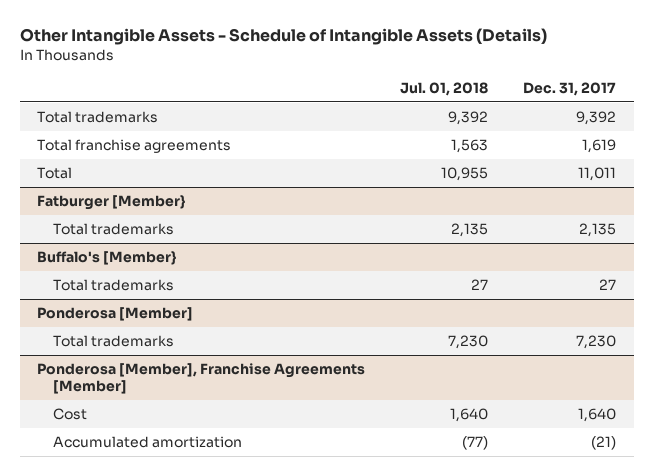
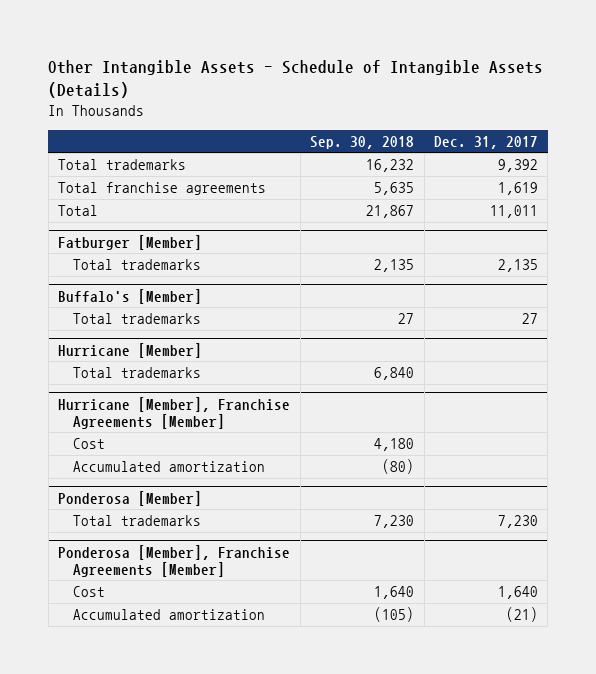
[400,81,489,96] Jul. 01, 2018 -> none
none -> [310,135,415,149] Sep. 30, 2018
[37,195,187,211] Fatburger [Member} -> [58,234,203,250] Fatburger [Member]
[37,251,178,266] Buffalo's [Member} -> [58,288,203,304] Buffalo's [Member]
none -> [58,342,203,358] Hurricane [Member]
none -> [72,367,201,379] Total trademarks
none -> [58,396,291,429] Hurricane [Member], Franchise Agreements [Member]
none -> [72,438,105,450] Cost
none -> [72,461,265,473] Accumulated amortization

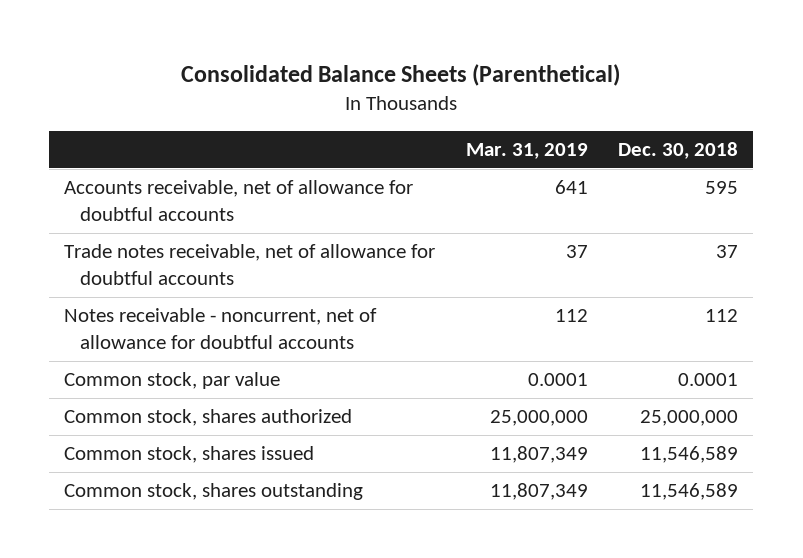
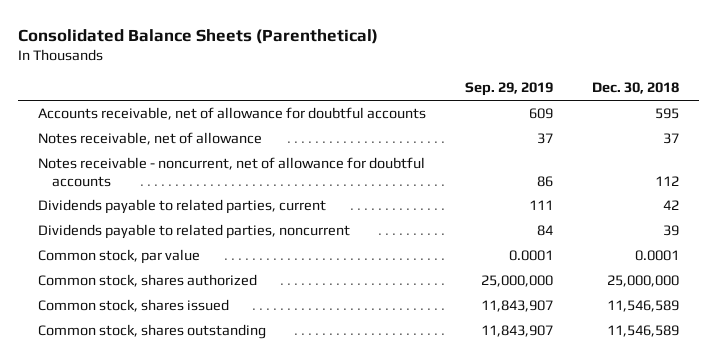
[465,143,588,160] Mar. 31, 2019 -> none
none -> [464,82,553,97] Sep. 29, 2019
[64,244,436,286] Trade notes receivable, net of allowance for doubtful accounts -> [37,132,262,146] Notes receivable, net of allowance
none -> [37,199,326,215] Dividends payable to related parties, current
none -> [37,224,350,240] Dividends payable to related parties, noncurrent

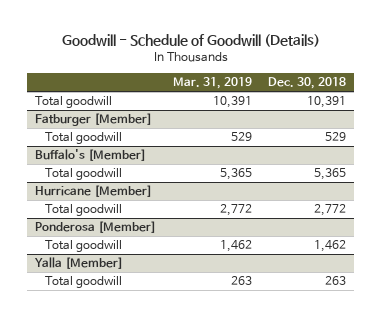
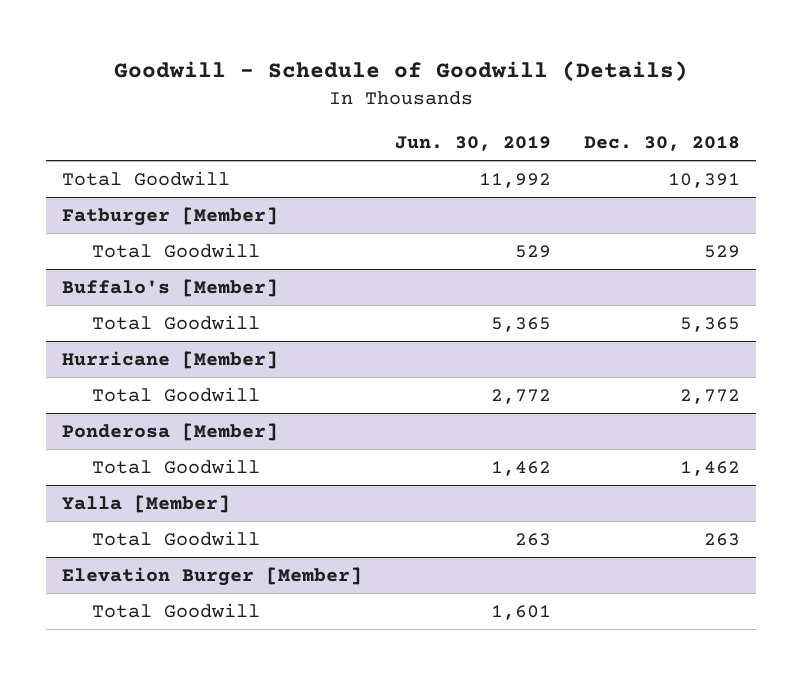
[172,77,252,90] Mar. 31, 2019 -> none
none -> [395,135,552,151] Jun. 30, 2019
[35,96,113,109] Total goodwill -> [62,170,231,186] Total Goodwill
[44,132,122,145] Total goodwill -> [92,242,261,258] Total Goodwill
[44,168,122,181] Total goodwill -> [92,314,261,330] Total Goodwill
[44,204,122,217] Total goodwill -> [92,386,261,402] Total Goodwill
[44,240,122,253] Total goodwill -> [92,458,261,474] Total Goodwill
[44,276,122,289] Total goodwill -> [92,530,261,546] Total Goodwill
none -> [62,566,363,586] Elevation Burger [Member]
none -> [92,602,261,618] Total Goodwill

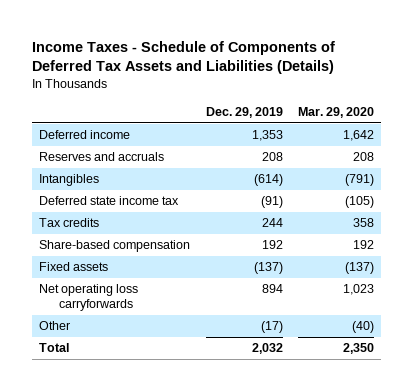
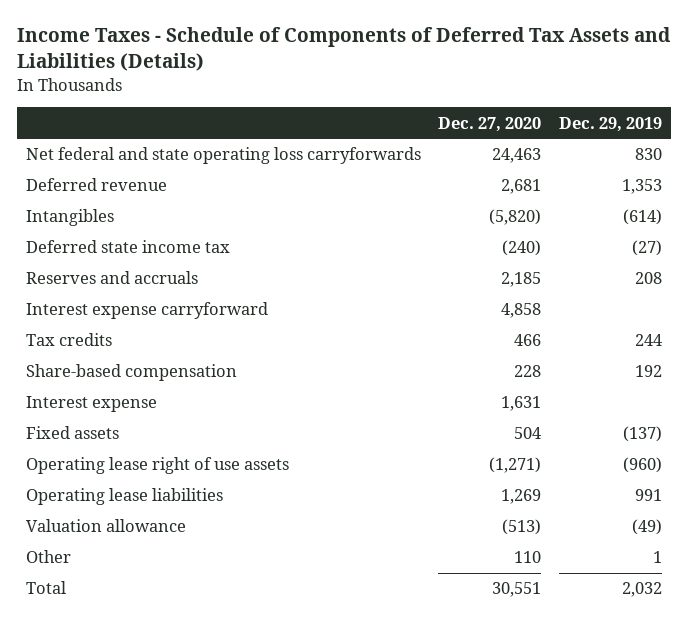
[297,107,374,119] Mar. 29, 2020 -> none
none -> [438,116,542,132] Dec. 27, 2020
none -> [25,147,421,165] Net federal and state operating loss carryforwards
[39,130,131,140] Deferred income -> [25,178,167,192] Deferred revenue
[260,196,283,209] (91) -> [631,240,662,257] (27)
[39,152,165,162] Reserves and accruals -> [25,271,198,285] Reserves and accruals
none -> [25,302,268,320] Interest expense carryforward
none -> [25,396,157,413] Interest expense
[39,284,139,312] Net operating loss carryforwards -> none
none -> [25,457,289,475] Operating lease right of use assets
none -> [25,488,223,506] Operating lease liabilities
none -> [25,519,186,533] Valuation allowance
[260,321,283,334] (17) -> [652,551,662,564] 1

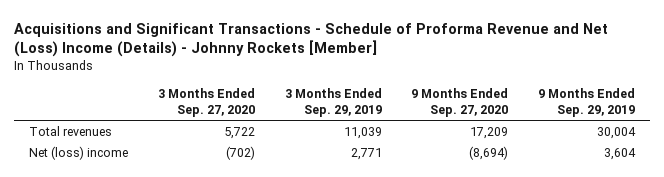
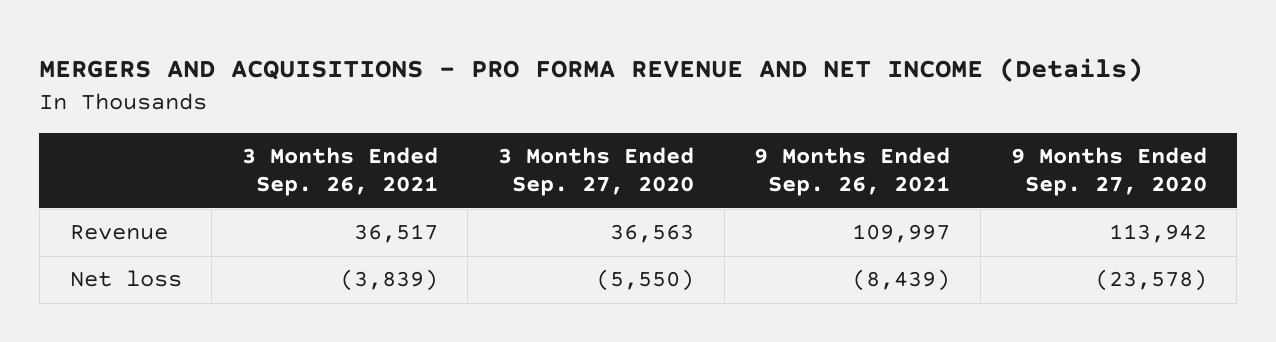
[14,22,609,58] Acquisitions and Significant Transactions - Schedule of Proforma Revenue and Net (Loss) Income (Details) - Johnny Rockets [Member] -> [39,57,1144,82] MERGERS AND ACQUISITIONS - PRO FORMA REVENUE AND NET INCOME (Details)
[284,87,382,117] 3 Months Ended Sep. 29, 2019 -> none
[538,87,636,117] 9 Months Ended Sep. 29, 2019 -> none
none -> [241,147,438,197] 3 Months Ended Sep. 26, 2021
none -> [754,147,951,197] 9 Months Ended Sep. 26, 2021
[29,126,113,137] Total revenues -> none
none -> [69,225,168,241] Revenue
[29,146,129,161] Net (loss) income -> [69,270,182,288] Net loss
[225,146,255,161] (702) -> [596,269,695,292] (5,550)
[469,146,509,161] (8,694) -> [1094,269,1207,292] (23,578)

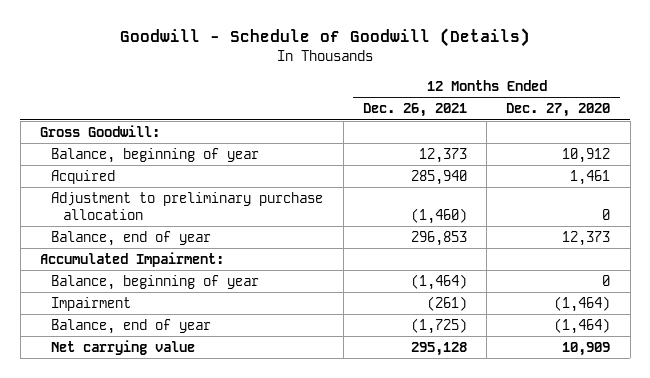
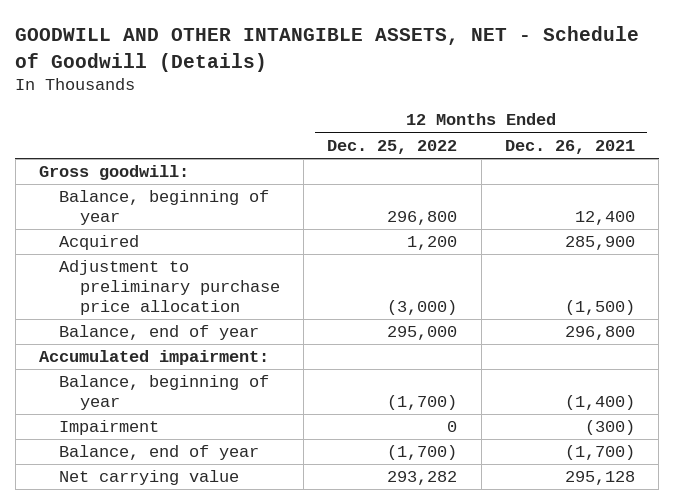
[120,27,531,47] Goodwill - Schedule of Goodwill (Details) -> [15,26,640,72] GOODWILL AND OTHER INTANGIBLE ASSETS, NET - Schedule of Goodwill (Details)
[506,103,611,118] Dec. 27, 2020 -> none
none -> [327,139,458,154] Dec. 25, 2022
[39,125,160,138] Gross Goodwill: -> [39,165,190,181] Gross goodwill:
[418,148,467,164] 12,373 -> [574,210,635,225] 12,400
[410,170,467,186] 285,940 -> [564,236,635,251] 285,900
[51,192,324,221] Adjustment to preliminary purchase allocation -> [59,260,280,315] Adjustment to preliminary purchase price allocation
[410,208,467,225] (1,460) -> [564,299,635,315] (1,500)
[410,231,467,247] 296,853 -> [564,326,635,341] 296,800
[39,252,224,268] Accumulated Impairment: -> [39,350,270,366] Accumulated impairment:
[410,274,467,291] (1,464) -> [564,394,635,410] (1,400)
[426,296,467,312] (261) -> [584,420,635,436] (300)
[410,318,467,335] (1,725) -> [564,445,635,461] (1,700)

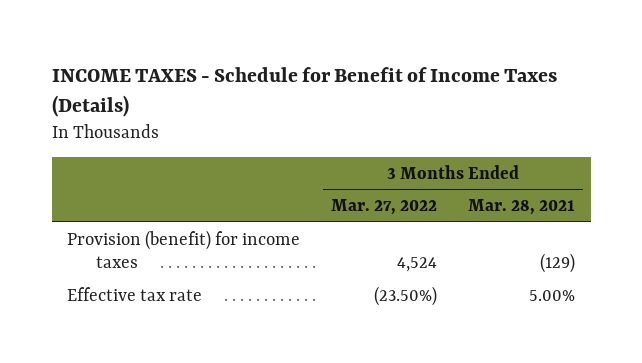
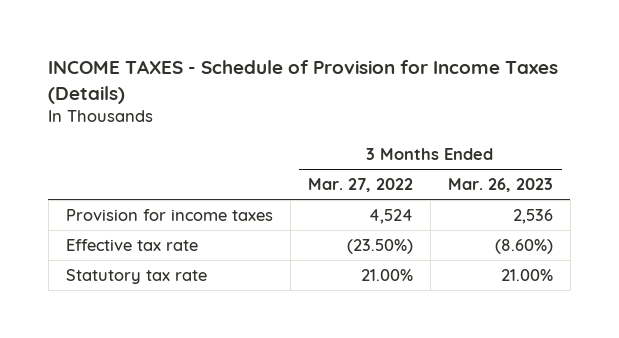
[51,66,557,117] INCOME TAXES - Schedule for Benefit of Income Taxes (Details) -> [48,59,559,104] INCOME TAXES - Schedule of Provision for Income Taxes (Details)
[468,199,576,216] Mar. 28, 2021 -> none
none -> [447,178,553,193] Mar. 26, 2023
[67,229,301,269] Provision (benefit) for income taxes -> [65,209,273,222] Provision for income taxes
none -> [65,269,207,285] Statutory tax rate

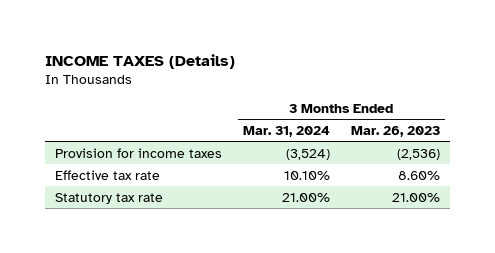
[48,59,559,104] INCOME TAXES - Schedule of Provision for Income Taxes (Details) -> [45,53,236,69] INCOME TAXES (Details)
[307,178,413,193] Mar. 27, 2022 -> none
none -> [243,125,331,137] Mar. 31, 2024
[512,209,553,225] 2,536 -> [396,148,440,160] (2,536)
[494,239,553,255] (8.60%) -> [397,170,440,180] 8.60%

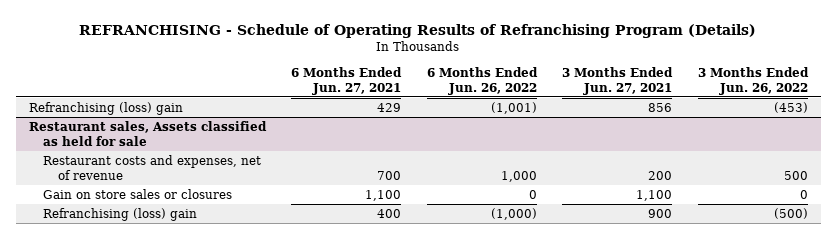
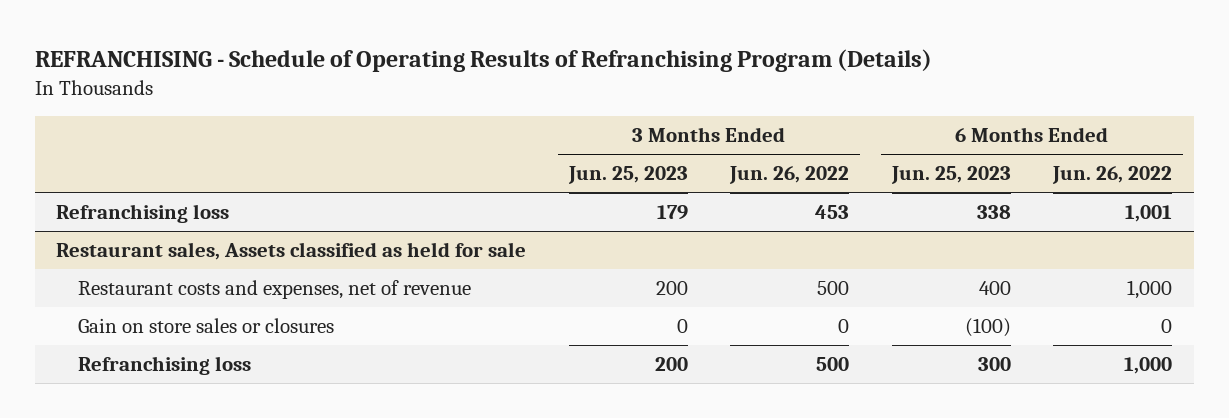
[291,66,403,95] 6 Months Ended Jun. 27, 2021 -> none
[562,66,674,95] 3 Months Ended Jun. 27, 2021 -> none
none -> [567,166,688,185] Jun. 25, 2023
none -> [890,166,1011,185] Jun. 25, 2023
[28,101,183,115] Refranchising (loss) gain -> [56,204,230,224] Refranchising loss
[490,101,537,114] (1,001) -> [1125,205,1173,223] 1,001
[773,101,808,113] (453) -> [815,205,850,220] 453
[43,207,198,221] Refranchising (loss) gain -> [77,356,251,376] Refranchising loss
[490,207,537,220] (1,000) -> [1124,357,1173,375] 1,000
[773,207,808,219] (500) -> [816,357,850,372] 500

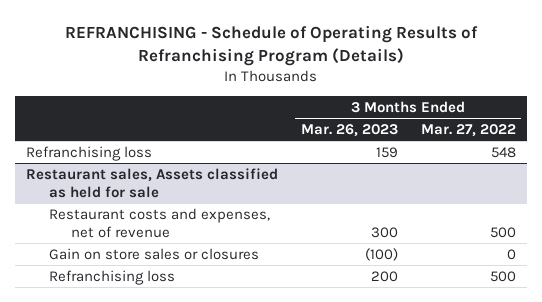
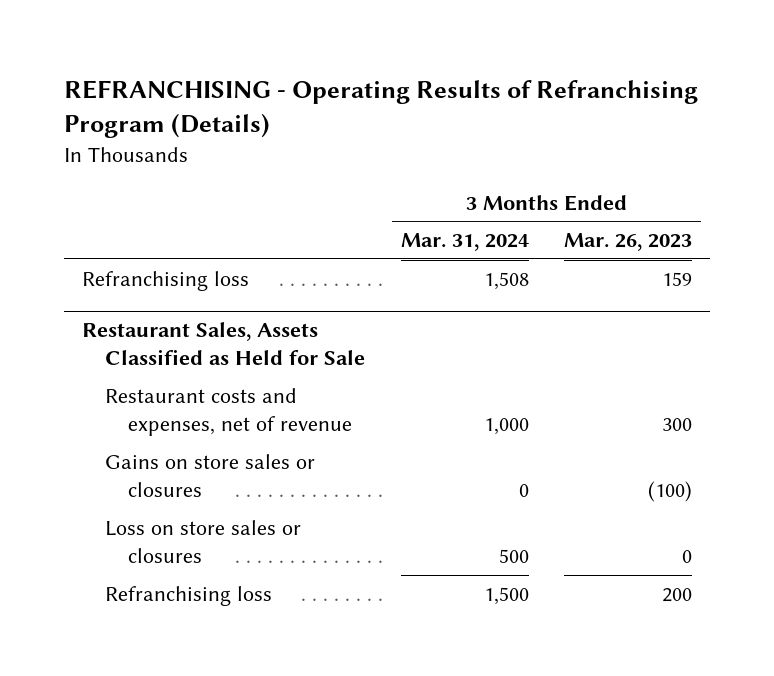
[64,24,478,67] REFRANCHISING - Schedule of Operating Results of Refranchising Program (Details) -> [63,80,698,139] REFRANCHISING - Operating Results of Refranchising Program (Details)
[420,124,516,138] Mar. 27, 2022 -> none
none -> [400,233,529,252] Mar. 31, 2024
[26,167,279,198] Restaurant sales, Assets classified as held for sale -> [81,321,365,366] Restaurant Sales, Assets Classified as Held for Sale
[48,247,259,260] Gain on store sales or closures -> [104,453,315,498] Gains on store sales or closures
none -> [104,519,301,564] Loss on store sales or closures

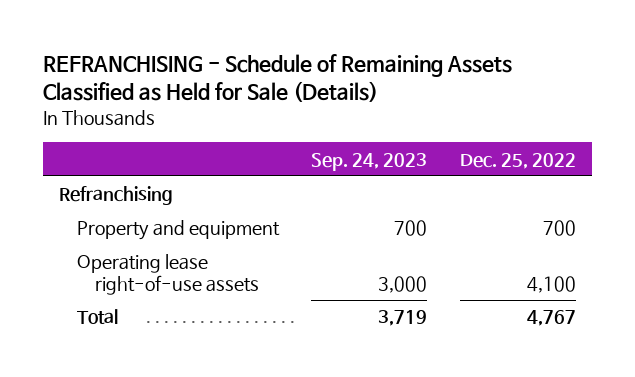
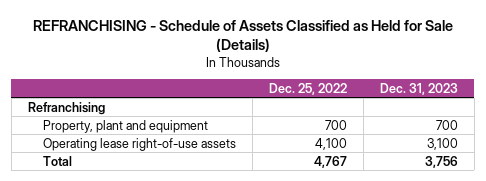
[42,54,512,103] REFRANCHISING - Schedule of Remaining Assets Classified as Held for Sale (Details) -> [32,19,453,52] REFRANCHISING - Schedule of Assets Classified as Held for Sale (Details)
[311,152,428,171] Sep. 24, 2023 -> none
none -> [379,82,458,95] Dec. 31, 2023
[77,220,281,241] Property and equipment -> [42,119,208,133] Property, plant and equipment

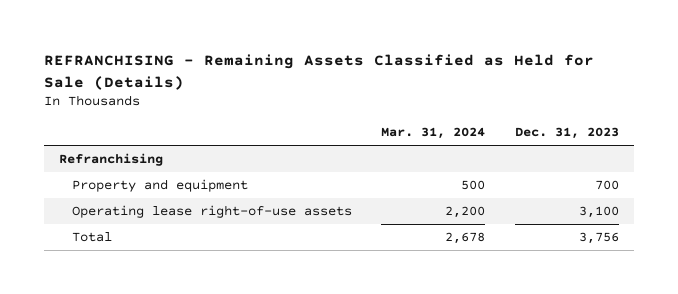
[32,19,453,52] REFRANCHISING - Schedule of Assets Classified as Held for Sale (Details) -> [43,54,594,90] REFRANCHISING - Remaining Assets Classified as Held for Sale (Details)
[268,82,347,95] Dec. 25, 2022 -> none
none -> [381,127,486,140] Mar. 31, 2024
[42,119,208,133] Property, plant and equipment -> [71,179,248,193] Property and equipment

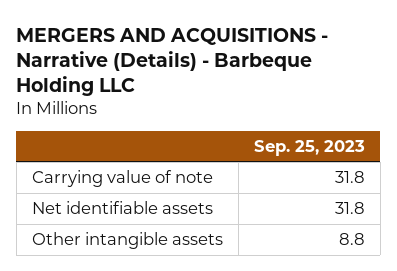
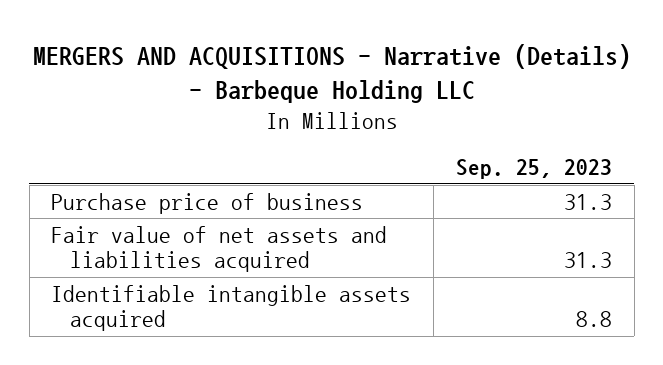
[31,170,213,188] Carrying value of note -> none
none -> [51,192,364,214] Purchase price of business
[31,201,213,215] Net identifiable assets -> [51,225,388,273] Fair value of net assets and liabilities acquired
[334,202,365,215] 31.8 -> [563,252,612,269] 31.3
[31,232,223,250] Other intangible assets -> [51,284,412,332] Identifiable intangible assets acquired

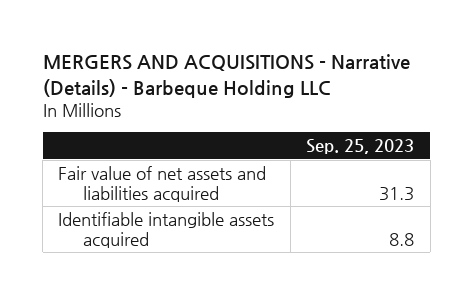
[51,192,364,214] Purchase price of business -> none

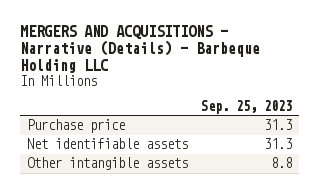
none -> [26,119,125,134] Purchase price
[58,166,267,202] Fair value of net assets and liabilities acquired -> [26,138,188,150] Net identifiable assets
[58,212,275,248] Identifiable intangible assets acquired -> [26,157,188,171] Other intangible assets

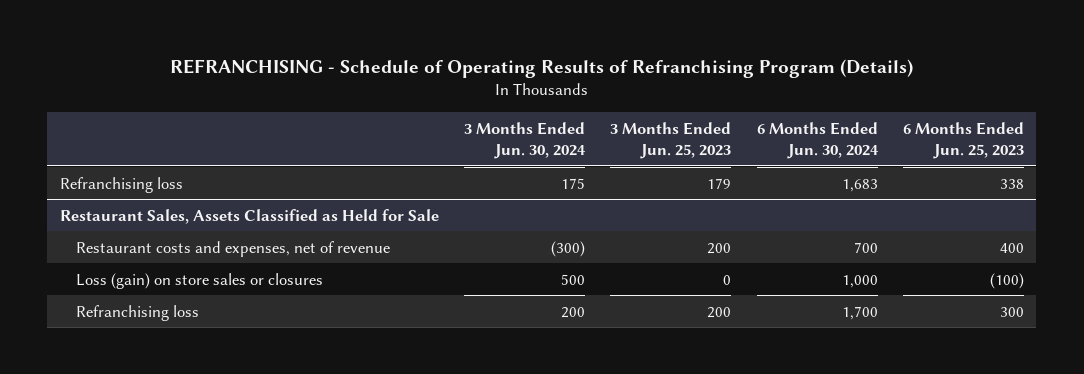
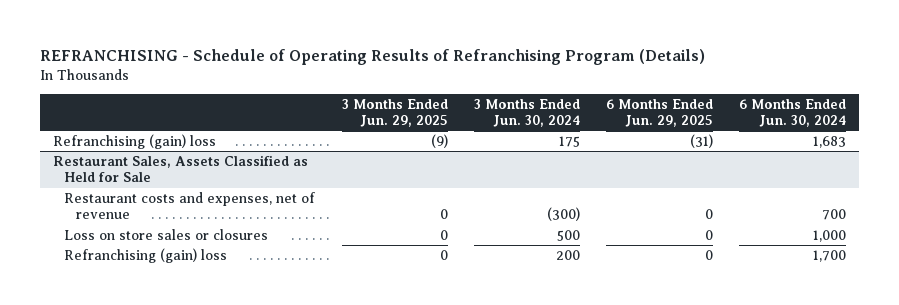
[610,121,732,160] 3 Months Ended Jun. 25, 2023 -> none
[902,121,1024,160] 6 Months Ended Jun. 25, 2023 -> none
none -> [341,98,448,127] 3 Months Ended Jun. 29, 2025
none -> [606,98,714,127] 6 Months Ended Jun. 29, 2025
[59,176,183,193] Refranchising loss -> [52,133,216,149] Refranchising (gain) loss
[76,272,324,289] Loss (gain) on store sales or closures -> [64,228,269,240] Loss on store sales or closures
[76,304,200,321] Refranchising loss -> [64,247,228,263] Refranchising (gain) loss

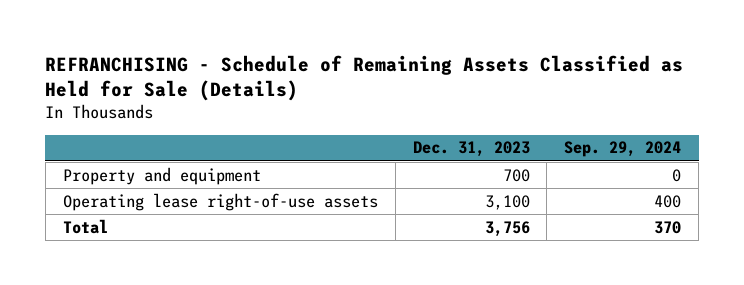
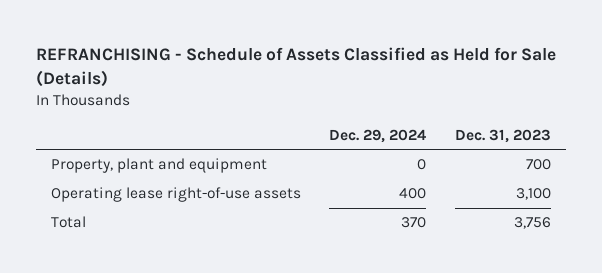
[45,54,684,102] REFRANCHISING - Schedule of Remaining Assets Classified as Held for Sale (Details) -> [36,46,557,87] REFRANCHISING - Schedule of Assets Classified as Held for Sale (Details)
[564,141,682,158] Sep. 29, 2024 -> none
none -> [329,128,427,143] Dec. 29, 2024
[62,166,261,185] Property and equipment -> [50,158,267,174] Property, plant and equipment

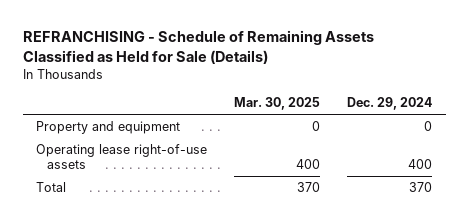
[36,46,557,87] REFRANCHISING - Schedule of Assets Classified as Held for Sale (Details) -> [22,30,374,64] REFRANCHISING - Schedule of Remaining Assets Classified as Held for Sale (Details)
[455,128,552,143] Dec. 31, 2023 -> none
none -> [234,97,321,111] Mar. 30, 2025
[50,158,267,174] Property, plant and equipment -> [36,120,181,134] Property and equipment

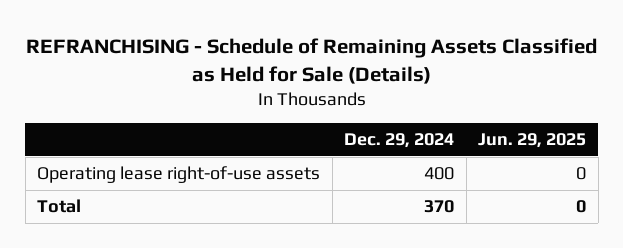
[234,97,321,111] Mar. 30, 2025 -> none
none -> [478,133,587,149] Jun. 29, 2025
[36,120,181,134] Property and equipment -> none

